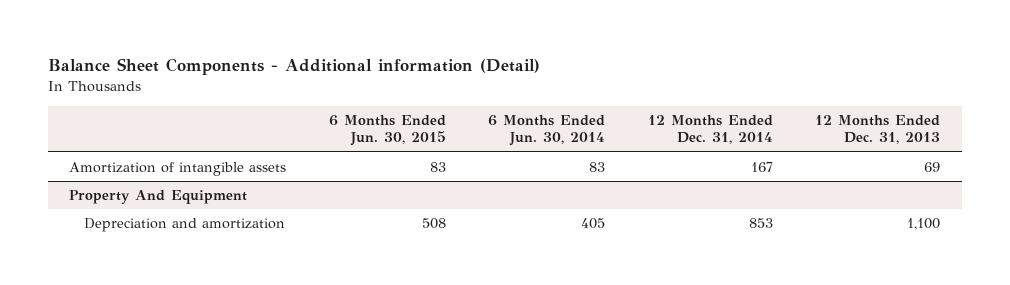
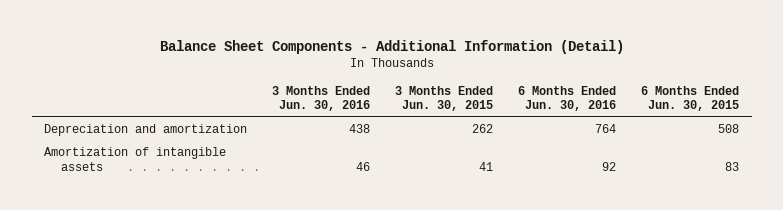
[48,57,541,75] Balance Sheet Components - Additional information (Detail) -> [159,39,624,54] Balance Sheet Components - Additional Information (Detail)
[488,114,606,147] 6 Months Ended Jun. 30, 2014 -> none
[647,114,773,145] 12 Months Ended Dec. 31, 2014 -> none
[815,114,941,145] 12 Months Ended Dec. 31, 2013 -> none
none -> [272,85,371,112] 3 Months Ended Jun. 30, 2016
none -> [395,85,494,112] 3 Months Ended Jun. 30, 2015
none -> [518,85,617,112] 6 Months Ended Jun. 30, 2016
[69,190,248,205] Property And Equipment -> none
[69,162,287,177] Amortization of intangible assets -> [44,147,227,172] Amortization of intangible assets

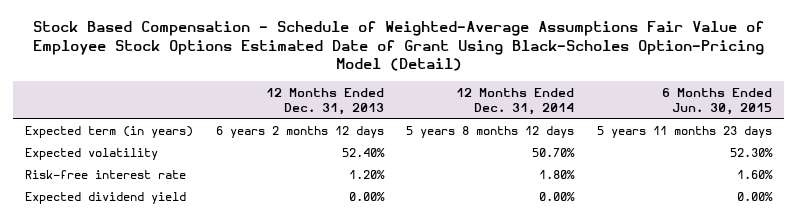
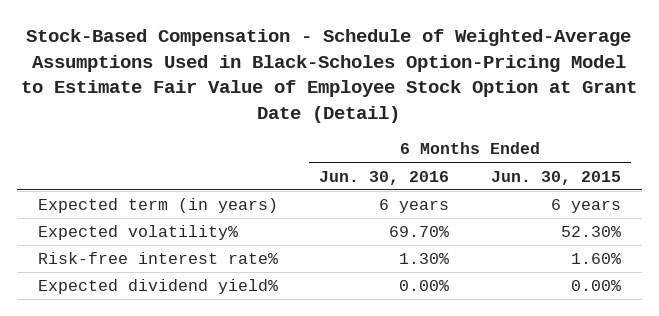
[32,20,764,72] Stock Based Compensation - Schedule of Weighted-Average Assumptions Fair Value of Employee Stock Options Estimated Date of Grant Using Black-Scholes Option-Pricing Model (Detail) -> [21,29,638,124] Stock-Based Compensation - Schedule of Weighted-Average Assumptions Used in Black-Scholes Option-Pricing Model to Estimate Fair Value of Employee Stock Option at Grant Date (Detail)
[265,87,384,115] 12 Months Ended Dec. 31, 2013 -> none
[456,87,575,115] 12 Months Ended Dec. 31, 2014 -> none
none -> [319,170,450,185] Jun. 30, 2016
[597,125,773,138] 5 years 11 months 23 days -> [551,198,622,213] 6 years
[24,147,158,160] Expected volatility -> [37,224,238,240] Expected volatility%
[24,169,186,179] Risk-free interest rate -> [37,251,278,264] Risk-free interest rate%
[24,191,186,204] Expected dividend yield -> [37,278,278,294] Expected dividend yield%

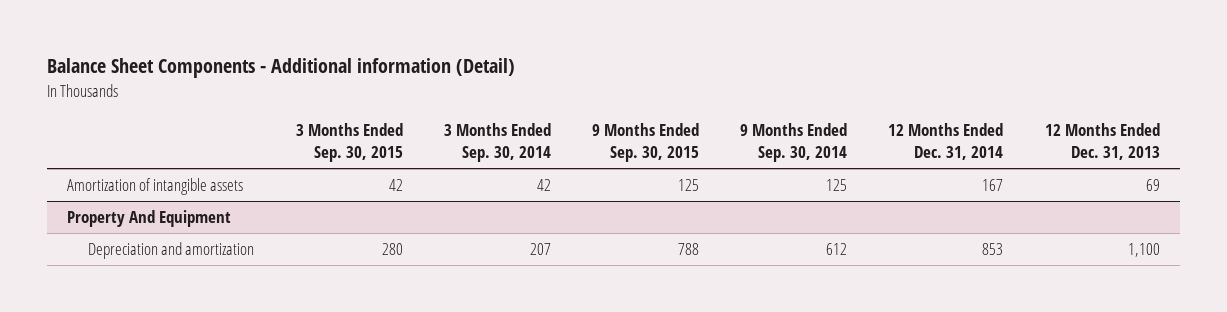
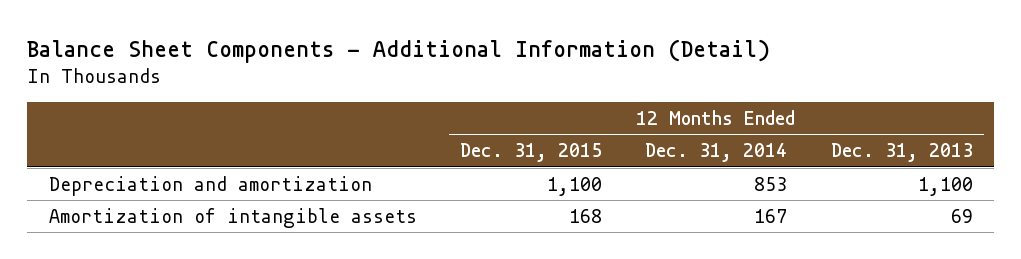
[46,58,515,79] Balance Sheet Components - Additional information (Detail) -> [26,38,770,63] Balance Sheet Components - Additional Information (Detail)
[295,123,403,163] 3 Months Ended Sep. 30, 2015 -> none
[443,123,551,163] 3 Months Ended Sep. 30, 2014 -> none
[592,123,700,163] 9 Months Ended Sep. 30, 2015 -> none
[740,123,848,163] 9 Months Ended Sep. 30, 2014 -> none
none -> [459,143,602,163] Dec. 31, 2015
[67,210,232,228] Property And Equipment -> none
[67,178,244,196] Amortization of intangible assets -> [48,207,417,228] Amortization of intangible assets

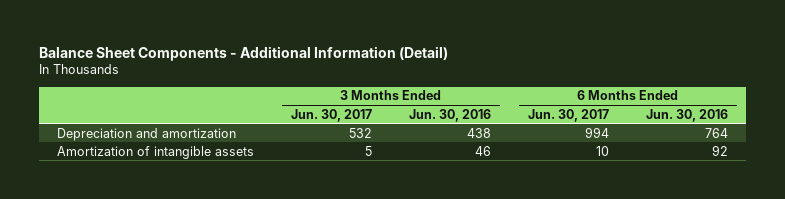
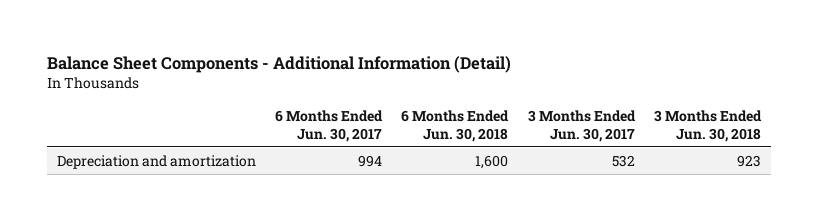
[408,108,491,122] Jun. 30, 2016 -> none
[645,108,728,122] Jun. 30, 2016 -> none
none -> [401,109,510,142] 6 Months Ended Jun. 30, 2018
none -> [654,109,763,142] 3 Months Ended Jun. 30, 2018
[57,145,255,159] Amortization of intangible assets -> none

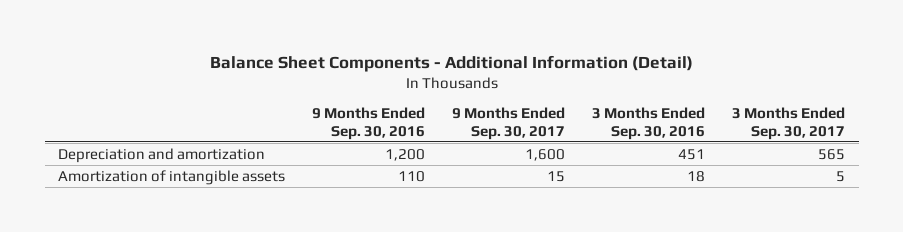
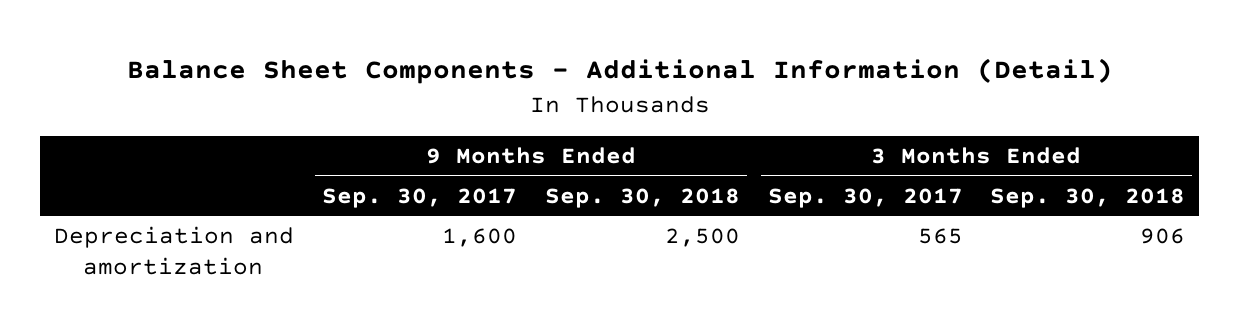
[312,107,426,140] 9 Months Ended Sep. 30, 2016 -> none
[592,107,706,140] 3 Months Ended Sep. 30, 2016 -> none
none -> [544,187,740,208] Sep. 30, 2018
none -> [990,187,1186,208] Sep. 30, 2018
[58,169,286,185] Amortization of intangible assets -> none

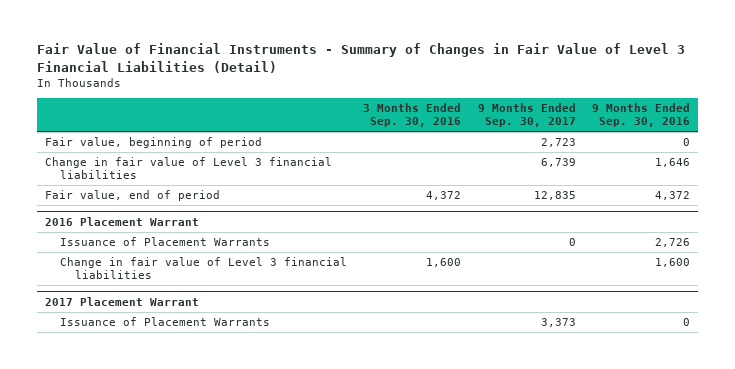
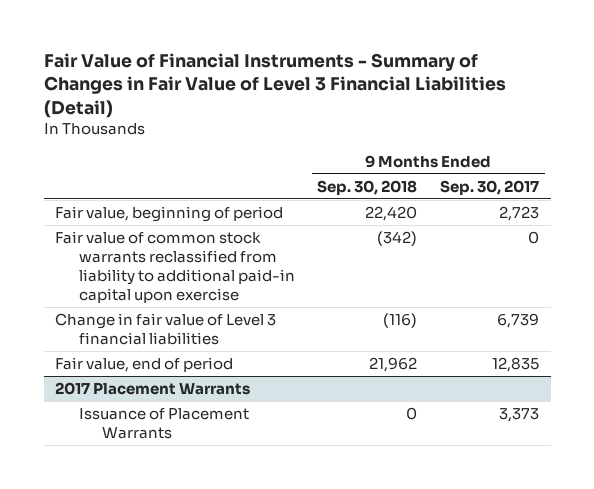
[363,102,462,128] 3 Months Ended Sep. 30, 2016 -> none
[591,102,690,128] 9 Months Ended Sep. 30, 2016 -> none
none -> [317,179,418,195] Sep. 30, 2018
none -> [55,230,295,304] Fair value of common stock warrants reclassified from liability to additional paid-in capital upon exercise
[45,216,200,226] 2016 Placement Warrant -> none
[60,236,271,246] Issuance of Placement Warrants -> none
[60,256,348,280] Change in fair value of Level 3 financial liabilities -> none
[45,296,200,306] 2017 Placement Warrant -> [55,381,251,395] 2017 Placement Warrants

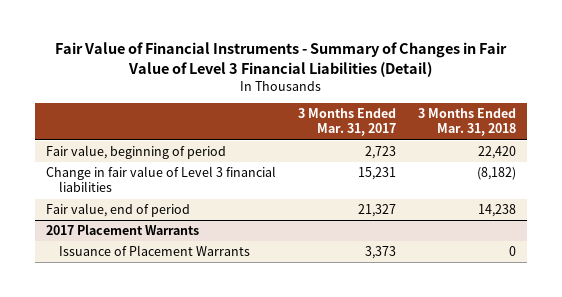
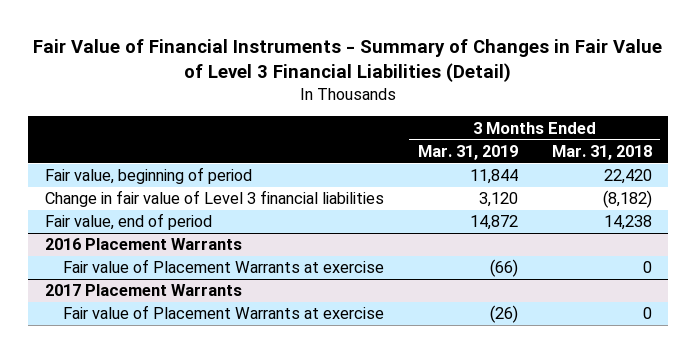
[297,108,396,137] 3 Months Ended Mar. 31, 2017 -> none
none -> [417,145,518,161] Mar. 31, 2019
none -> [44,238,242,251] 2016 Placement Warrants
none -> [63,259,385,274] Fair value of Placement Warrants at exercise
[59,245,251,257] Issuance of Placement Warrants -> none
none -> [63,305,385,320] Fair value of Placement Warrants at exercise

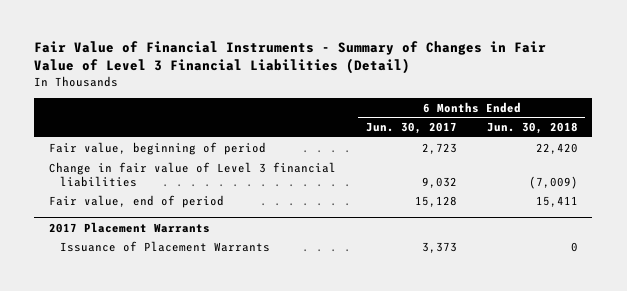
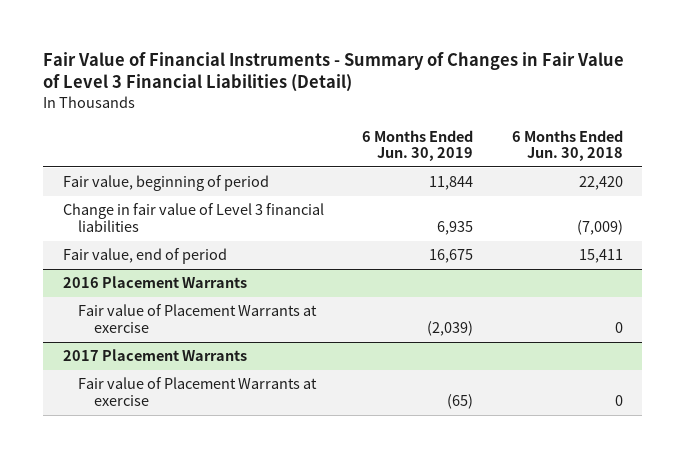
[365,122,457,135] Jun. 30, 2017 -> none
none -> [362,129,474,162] 6 Months Ended Jun. 30, 2019
none -> [62,276,247,289] 2016 Placement Warrants
none -> [78,304,318,334] Fair value of Placement Warrants at exercise
[59,240,270,252] Issuance of Placement Warrants -> none
none -> [78,377,318,407] Fair value of Placement Warrants at exercise

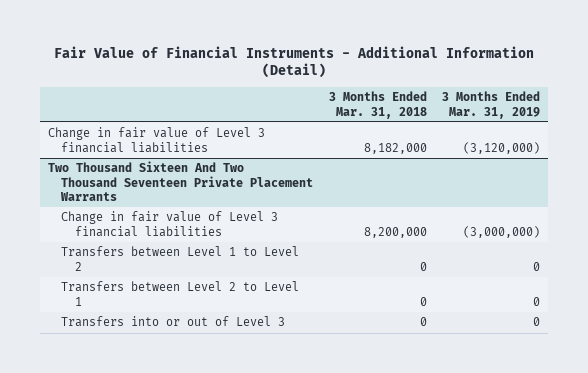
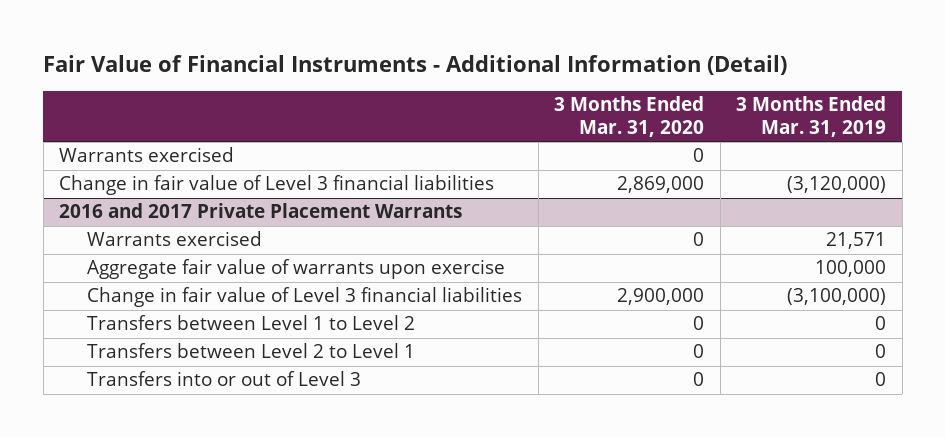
[328,91,427,119] 3 Months Ended Mar. 31, 2018 -> none
none -> [554,96,705,138] 3 Months Ended Mar. 31, 2020
none -> [59,147,235,163] Warrants exercised
[47,161,314,202] Two Thousand Sixteen And Two Thousand Seventeen Private Placement Warrants -> [59,203,463,219] 2016 and 2017 Private Placement Warrants
none -> [87,231,263,247] Warrants exercised
none -> [87,259,506,280] Aggregate fair value of warrants upon exercise
[463,225,541,238] (3,000,000) -> [787,288,887,306] (3,100,000)

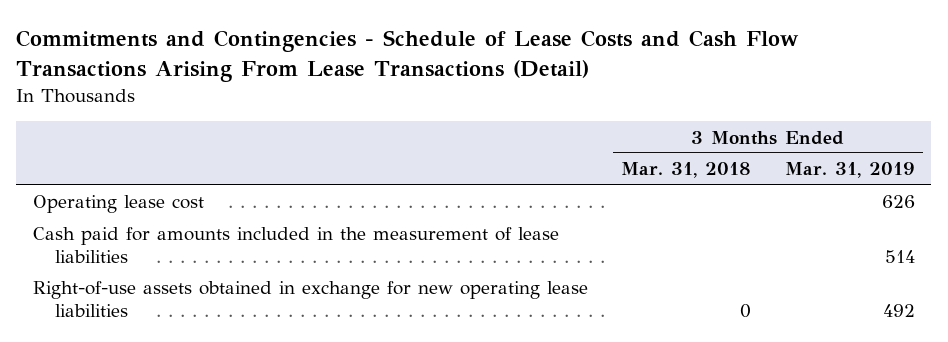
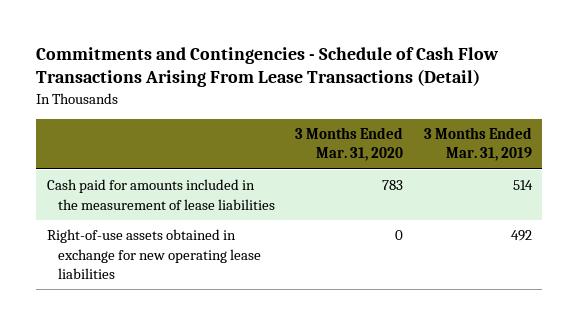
[16,30,800,83] Commitments and Contingencies - Schedule of Lease Costs and Cash Flow Transactions Arising From Lease Transactions (Detail) -> [36,46,500,88] Commitments and Contingencies - Schedule of Cash Flow Transactions Arising From Lease Transactions (Detail)
[621,162,752,179] Mar. 31, 2018 -> none
none -> [295,127,404,162] 3 Months Ended Mar. 31, 2020
[33,195,205,214] Operating lease cost -> none

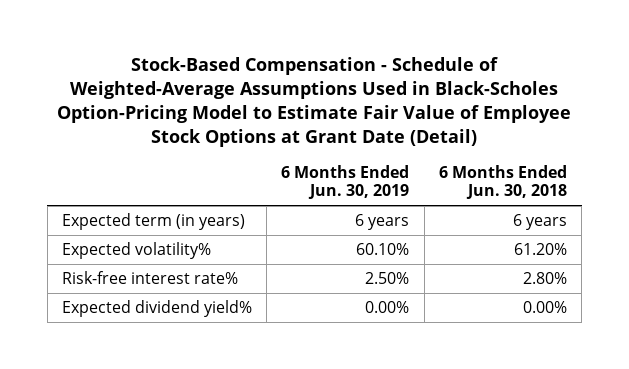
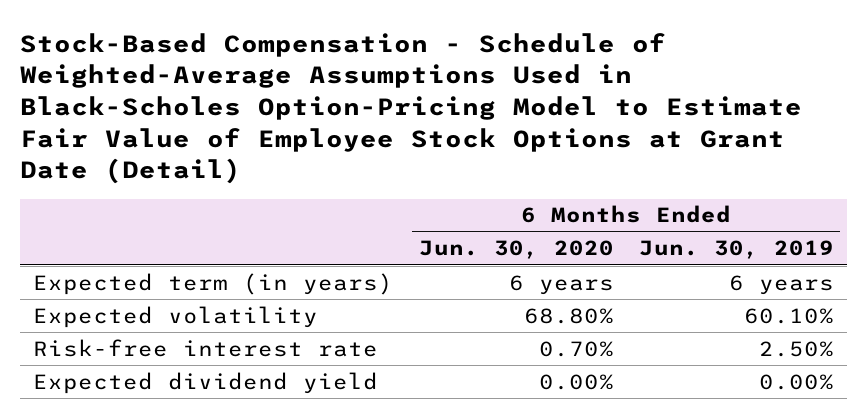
[438,164,567,199] 6 Months Ended Jun. 30, 2018 -> none
none -> [418,240,614,260] Jun. 30, 2020
[62,242,212,260] Expected volatility% -> [33,305,319,328] Expected volatility
[62,271,239,285] Risk-free interest rate% -> [33,338,379,357] Risk-free interest rate
[62,300,253,318] Expected dividend yield% -> [33,371,379,394] Expected dividend yield

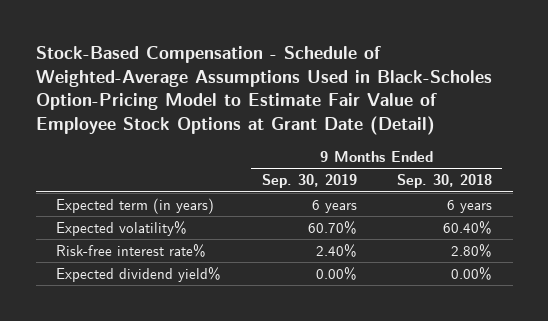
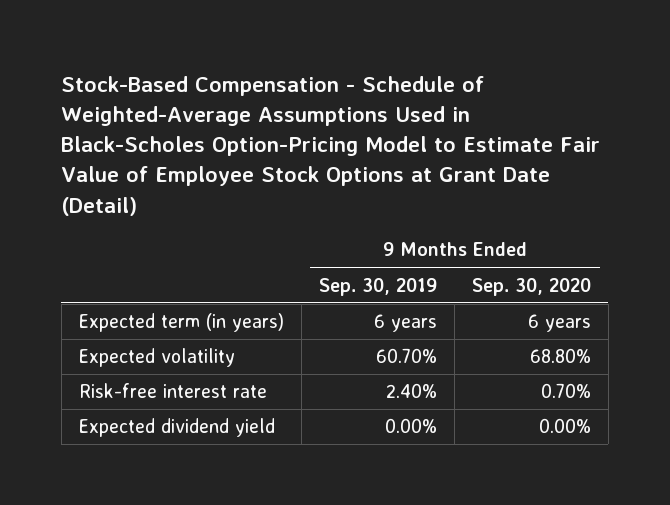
[397,174,493,189] Sep. 30, 2018 -> none
none -> [471,277,591,296] Sep. 30, 2020
[55,221,187,237] Expected volatility% -> [78,348,235,368] Expected volatility
[55,244,206,258] Risk-free interest rate% -> [78,383,267,399] Risk-free interest rate
[55,267,221,283] Expected dividend yield% -> [78,418,275,438] Expected dividend yield

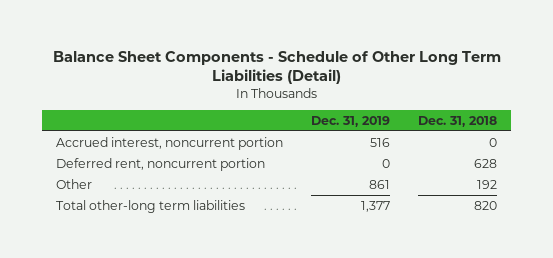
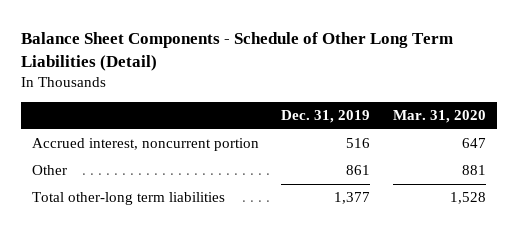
[418,115,498,127] Dec. 31, 2018 -> none
none -> [392,110,486,124] Mar. 31, 2020
[56,157,266,171] Deferred rent, noncurrent portion -> none

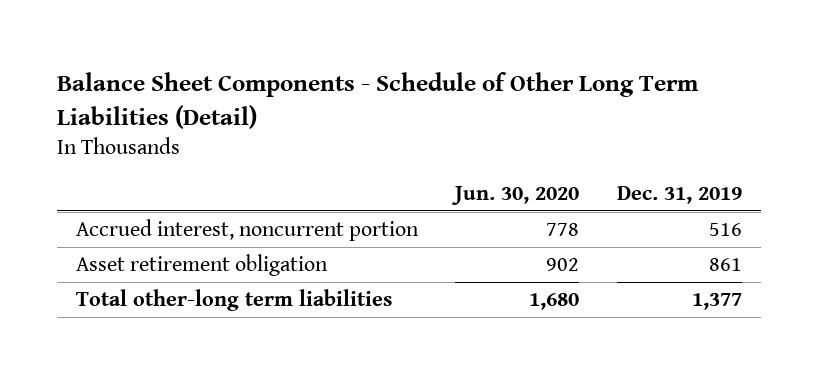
[392,110,486,124] Mar. 31, 2020 -> none
none -> [451,186,580,206] Jun. 30, 2020
[32,165,68,176] Other -> [75,254,328,277] Asset retirement obligation

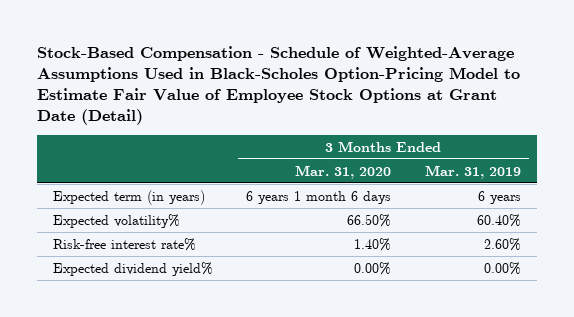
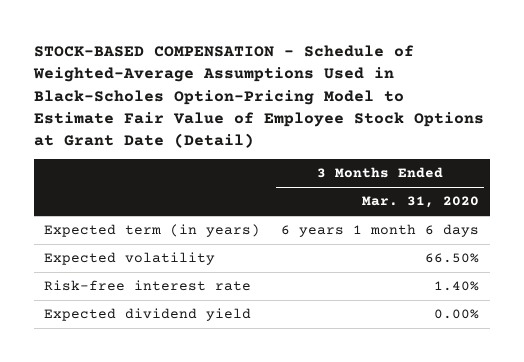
[36,45,520,126] Stock-Based Compensation - Schedule of Weighted-Average Assumptions Used in Black-Scholes Option-Pricing Model to Estimate Fair Value of Employee Stock Options at Grant Date (Detail) -> [33,45,485,148] STOCK-BASED COMPENSATION - Schedule of Weighted-Average Assumptions Used in Black-Scholes Option-Pricing Model to Estimate Fair Value of Employee Stock Options at Grant Date (Detail)
[424,164,521,179] Mar. 31, 2019 -> none
[53,213,181,228] Expected volatility% -> [44,252,216,266] Expected volatility
[53,237,197,251] Risk-free interest rate% -> [44,280,252,292] Risk-free interest rate
[53,261,214,276] Expected dividend yield% -> [44,308,252,322] Expected dividend yield

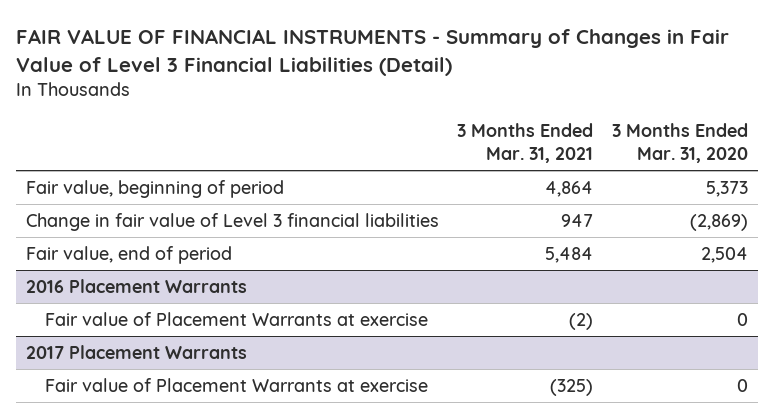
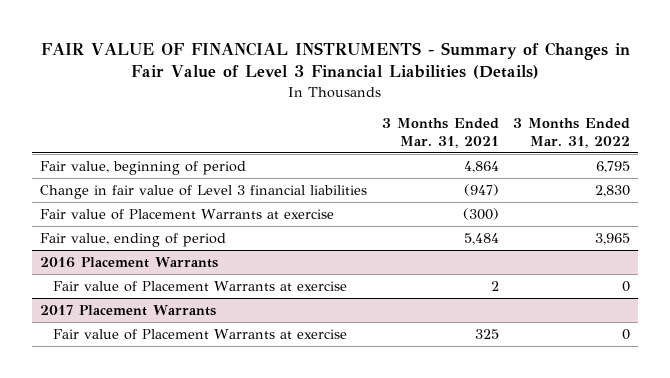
[16,29,730,76] FAIR VALUE OF FINANCIAL INSTRUMENTS - Summary of Changes in Fair Value of Level 3 Financial Liabilities (Detail) -> [41,41,631,80] FAIR VALUE OF FINANCIAL INSTRUMENTS - Summary of Changes in Fair Value of Level 3 Financial Liabilities (Details)
[612,122,749,164] 3 Months Ended Mar. 31, 2020 -> none
none -> [513,118,631,149] 3 Months Ended Mar. 31, 2022
[561,214,594,228] 947 -> [463,183,499,196] (947)
none -> [39,208,334,220] Fair value of Placement Warrants at exercise
[25,246,232,265] Fair value, end of period -> [39,232,226,247] Fair value, ending of period
[569,313,594,331] (2) -> [490,280,499,291] 2
[550,379,594,397] (325) -> [474,328,499,339] 325

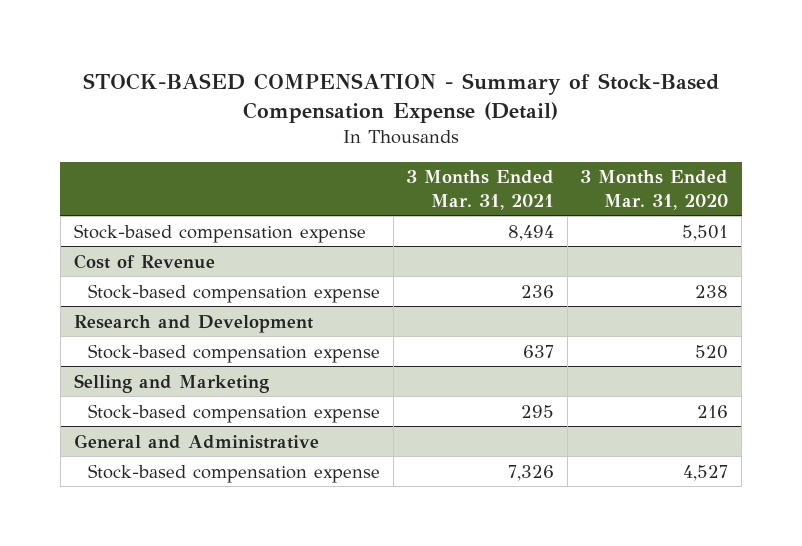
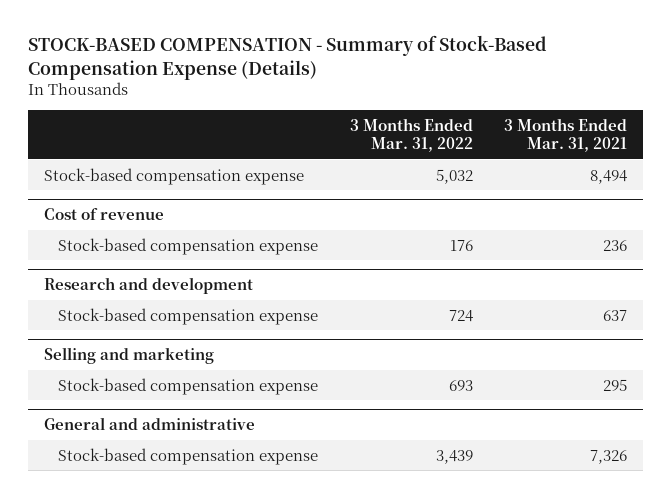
[82,73,719,124] STOCK-BASED COMPENSATION - Summary of Stock-Based Compensation Expense (Detail) -> [27,35,547,80] STOCK-BASED COMPENSATION - Summary of Stock-Based Compensation Expense (Details)
[580,170,729,210] 3 Months Ended Mar. 31, 2020 -> none
none -> [349,117,473,153] 3 Months Ended Mar. 31, 2022
[73,253,215,269] Cost of Revenue -> [43,207,164,220] Cost of revenue
[73,314,313,333] Research and Development -> [43,276,253,294] Research and development
[73,373,269,393] Selling and Marketing -> [43,346,214,364] Selling and marketing
[73,433,319,449] General and Administrative -> [43,416,255,430] General and administrative

